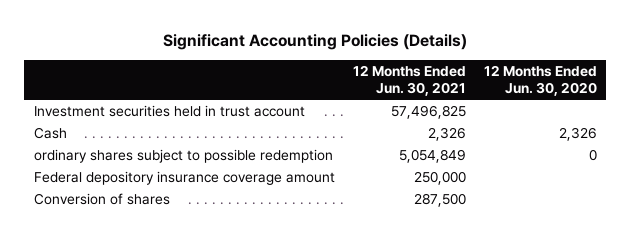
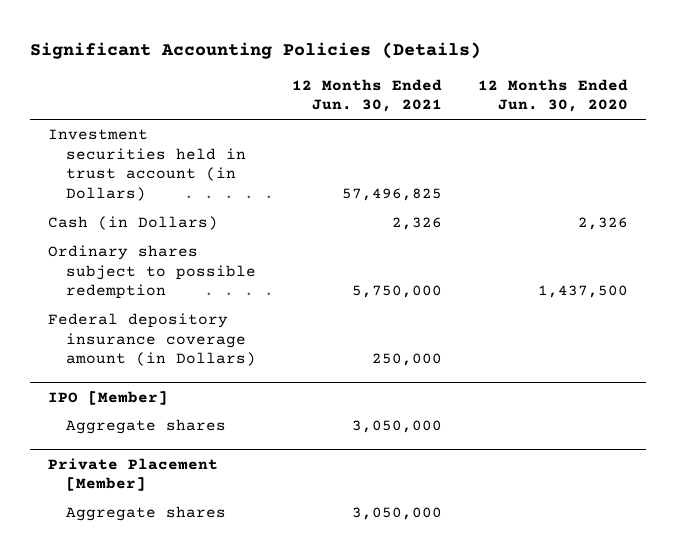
[33,192,170,205] Conversion of shares -> none
[33,104,305,117] Investment securities held in trust account -> [48,128,247,201] Investment securities held in trust account (in Dollars)
[33,126,67,139] Cash -> [48,215,219,230] Cash (in Dollars)
[33,148,333,163] ordinary shares subject to possible redemption -> [48,244,257,300] Ordinary shares subject to possible redemption
[398,148,466,163] 5,054,849 -> [351,285,442,299] 5,750,000
[588,148,597,161] 0 -> [537,285,628,299] 1,437,500
[33,170,335,185] Federal depository insurance coverage amount -> [48,312,257,367] Federal depository insurance coverage amount (in Dollars)
none -> [48,390,169,405] IPO [Member]
none -> [66,418,227,434] Aggregate shares
none -> [48,457,219,492] Private Placement [Member]
none -> [66,505,227,521] Aggregate shares

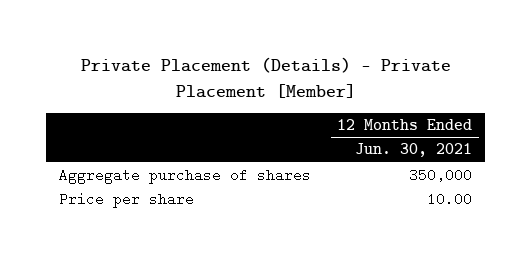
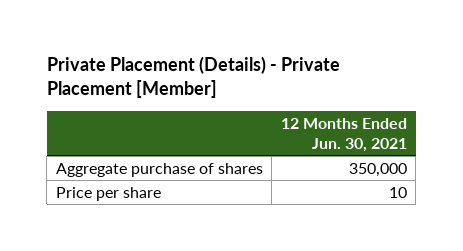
[427,192,473,207] 10.00 -> [388,186,407,198] 10

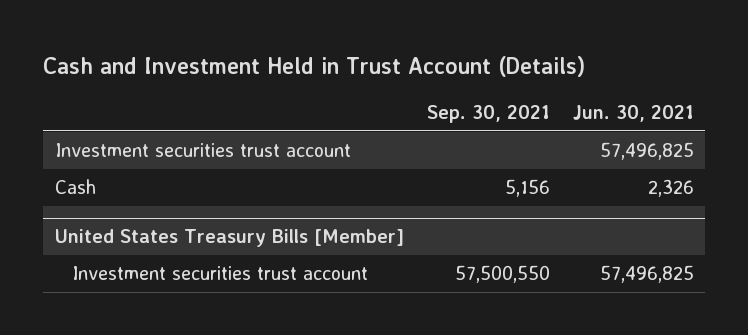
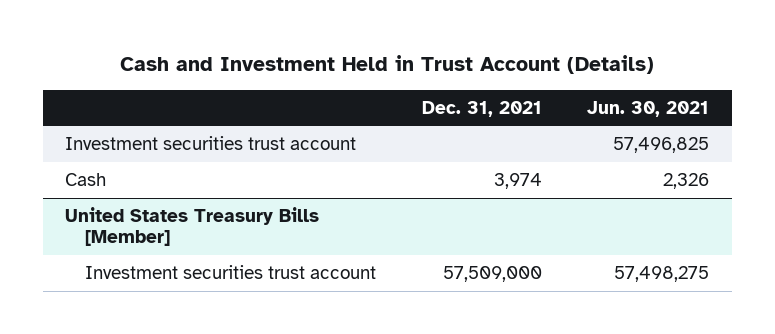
[426,105,550,124] Sep. 30, 2021 -> none
none -> [421,100,542,117] Dec. 31, 2021
[599,265,694,284] 57,496,825 -> [614,266,710,283] 57,498,275

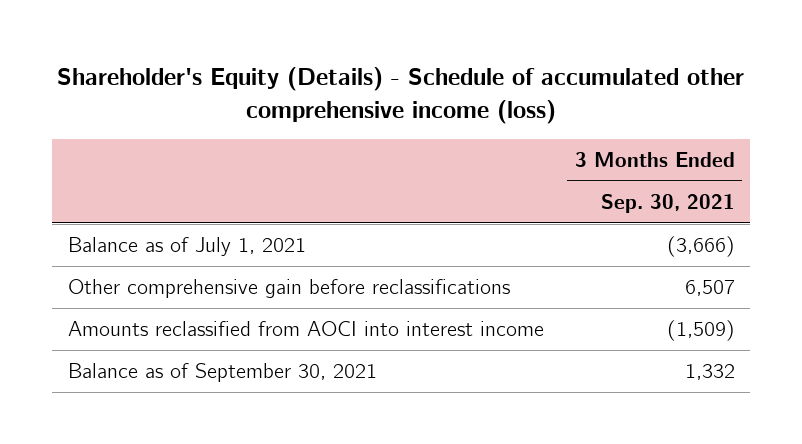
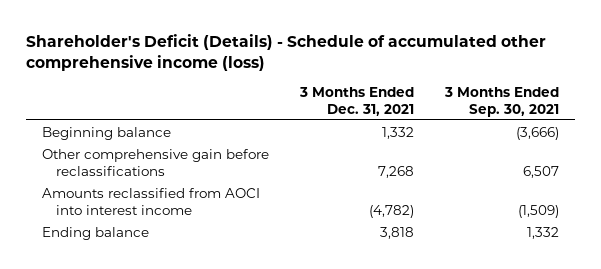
[57,66,745,124] Shareholder's Equity (Details) - Schedule of accumulated other comprehensive income (loss) -> [25,33,546,71] Shareholder's Deficit (Details) - Schedule of accumulated other comprehensive income (loss)
none -> [298,86,414,116] 3 Months Ended Dec. 31, 2021
[67,237,306,257] Balance as of July 1, 2021 -> [41,126,171,140] Beginning balance
[67,363,377,383] Balance as of September 30, 2021 -> [41,226,149,240] Ending balance

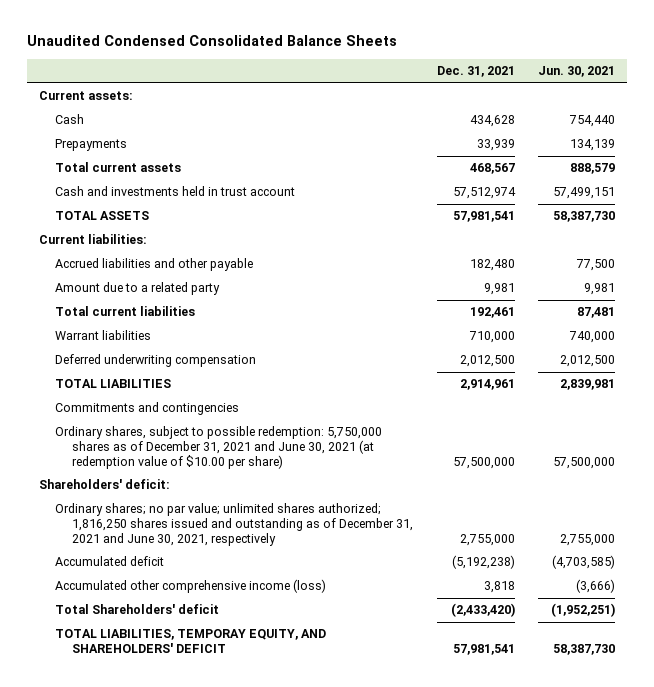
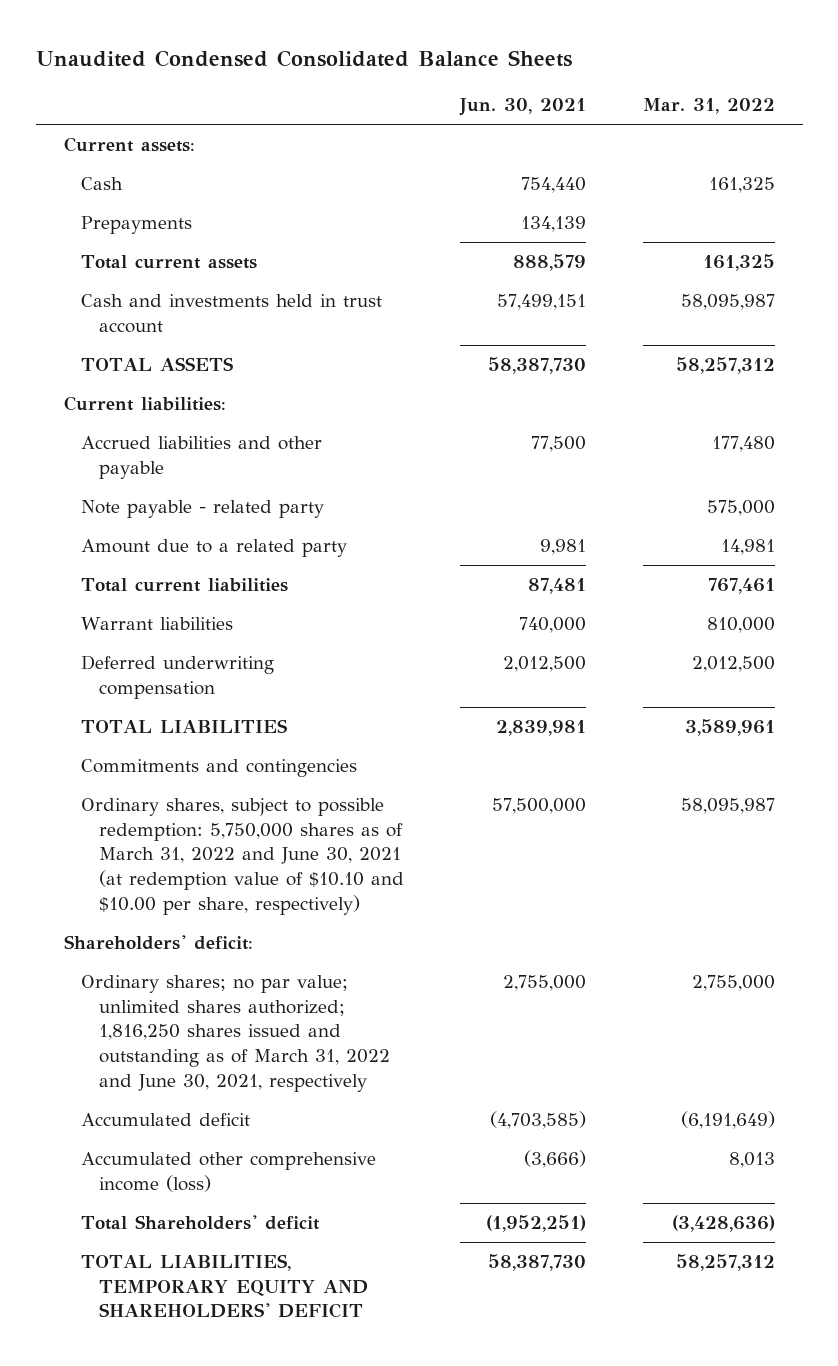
[436,66,515,78] Dec. 31, 2021 -> none
none -> [642,98,775,115] Mar. 31, 2022
none -> [81,500,325,519] Note payable - related party
[55,426,383,469] Ordinary shares, subject to possible redemption: 5,750,000 shares as of December 31, 2021 and June 30, 2021 (at redemption value of $10.00 per share) -> [81,798,405,915] Ordinary shares, subject to possible redemption: 5,750,000 shares as of March 31, 2022 and June 30, 2021 (at redemption value of $10.10 and $10.00 per share, respectively)
[55,503,413,546] Ordinary shares; no par value; unlimited shares authorized; 1,816,250 shares issued and outstanding as of December 31, 2021 and June 30, 2021, respectively -> [81,975,391,1092] Ordinary shares; no par value; unlimited shares authorized; 1,816,250 shares issued and outstanding as of March 31, 2022 and June 30, 2021, respectively
[55,629,327,654] TOTAL LIABILITIES, TEMPORAY EQUITY, AND SHAREHOLDERS' DEFICIT -> [81,1254,369,1319] TOTAL LIABILITIES, TEMPORARY EQUITY AND SHAREHOLDERS' DEFICIT

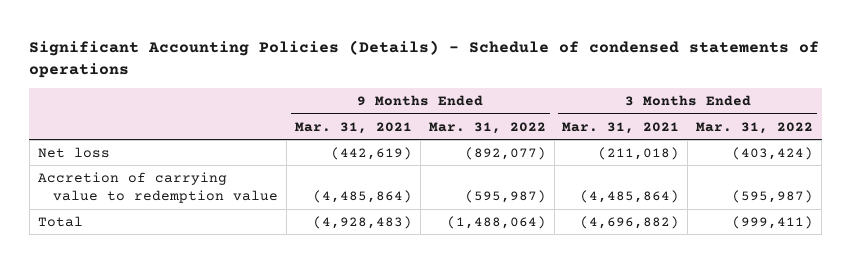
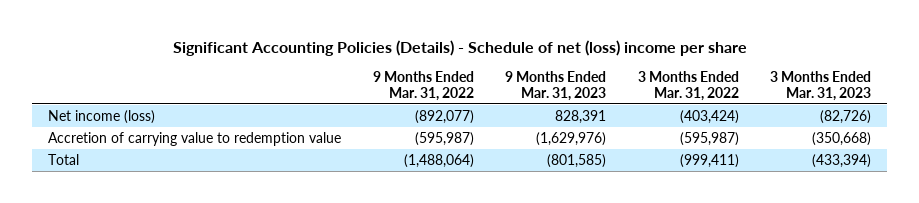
[29,39,820,78] Significant Accounting Policies (Details) - Schedule of condensed statements of operations -> [172,40,747,57] Significant Accounting Policies (Details) - Schedule of net (loss) income per share
[295,121,413,134] Mar. 31, 2021 -> none
[562,121,680,134] Mar. 31, 2021 -> none
none -> [505,71,607,101] 9 Months Ended Mar. 31, 2023
none -> [770,71,872,101] 3 Months Ended Mar. 31, 2023
[37,146,110,158] Net loss -> [48,109,156,124] Net income (loss)

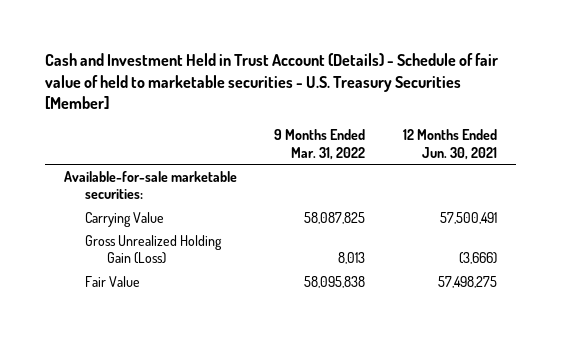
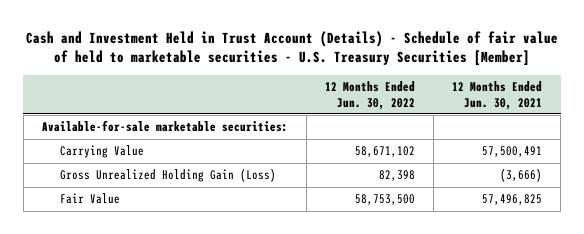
[274,128,366,160] 9 Months Ended Mar. 31, 2022 -> none
none -> [325,81,416,110] 12 Months Ended Jun. 30, 2022
[438,275,498,288] 57,498,275 -> [482,194,543,206] 57,496,825

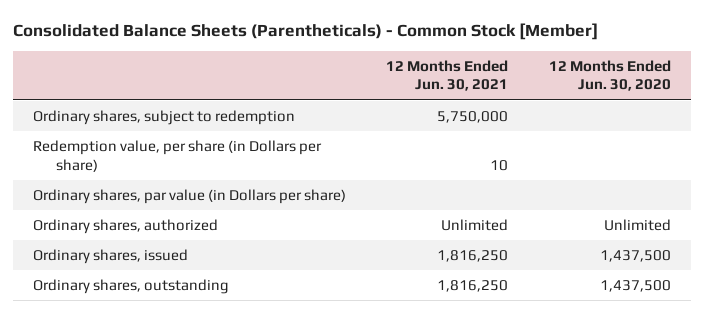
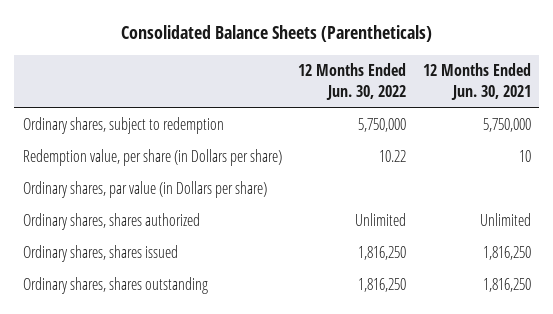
[12,22,598,40] Consolidated Balance Sheets (Parentheticals) - Common Stock [Member] -> [120,24,432,42] Consolidated Balance Sheets (Parentheticals)
[548,59,671,92] 12 Months Ended Jun. 30, 2020 -> none
none -> [298,63,407,100] 12 Months Ended Jun. 30, 2022
[32,218,218,234] Ordinary shares, authorized -> [22,212,200,230] Ordinary shares, shares authorized
[32,248,188,264] Ordinary shares, issued -> [22,244,178,262] Ordinary shares, shares issued
[32,278,229,294] Ordinary shares, outstanding -> [22,276,208,294] Ordinary shares, shares outstanding

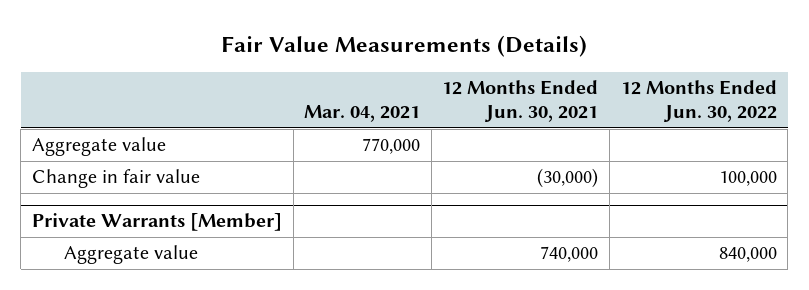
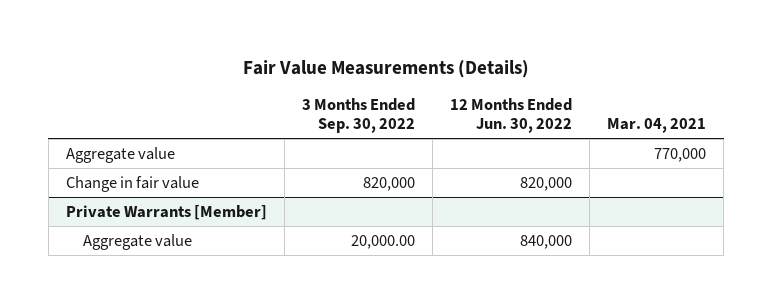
[442,80,599,123] 12 Months Ended Jun. 30, 2021 -> none
none -> [301,97,415,134] 3 Months Ended Sep. 30, 2022
[718,171,777,187] 100,000 -> [520,176,573,191] 820,000

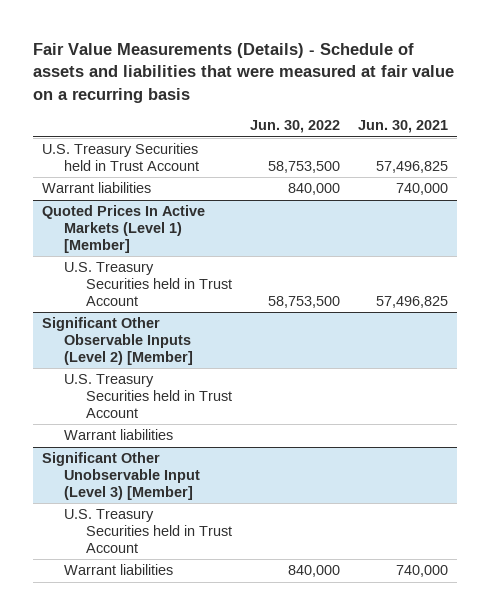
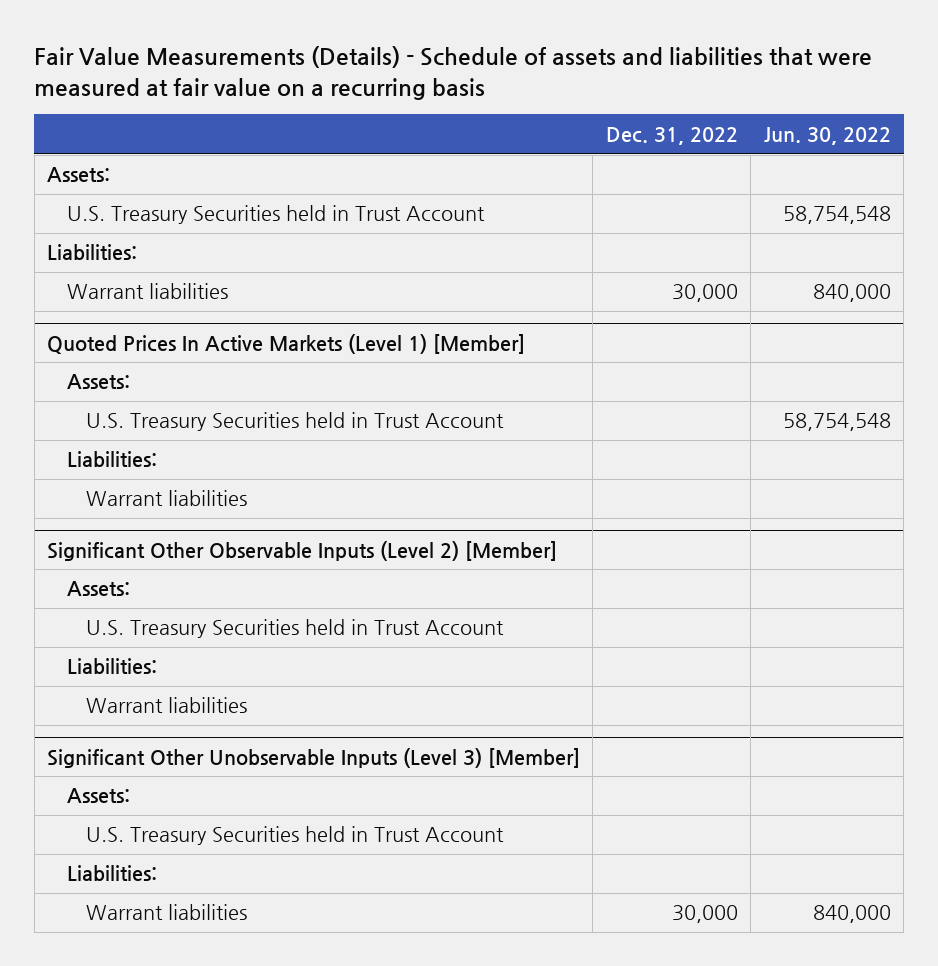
[358,120,449,134] Jun. 30, 2021 -> none
none -> [605,126,738,145] Dec. 31, 2022
none -> [46,167,110,183] Assets:
[268,160,341,173] 58,753,500 -> [782,206,891,225] 58,754,548
none -> [46,244,137,261] Liabilities:
none -> [66,374,130,390] Assets:
[268,295,341,308] 58,753,500 -> [782,413,891,432] 58,754,548
none -> [66,451,157,468] Liabilities:
none -> [86,490,248,507] Warrant liabilities
none -> [66,581,130,597] Assets:
none -> [66,658,157,675] Liabilities:
[41,452,201,500] Significant Other Unobservable Input (Level 3) [Member] -> [46,747,580,768] Significant Other Unobservable Inputs (Level 3) [Member]
none -> [66,788,130,804] Assets:
none -> [66,865,157,882] Liabilities:

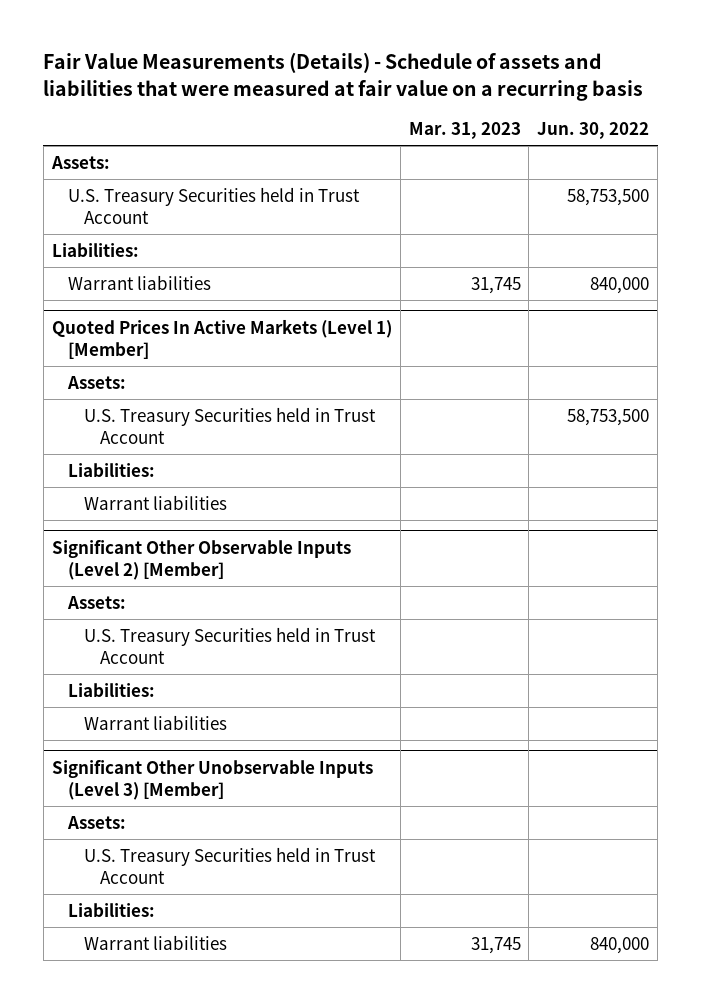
[605,126,738,145] Dec. 31, 2022 -> none
none -> [408,122,521,140] Mar. 31, 2023
[782,206,891,225] 58,754,548 -> [567,188,650,206] 58,753,500
[782,413,891,432] 58,754,548 -> [567,408,650,426] 58,753,500

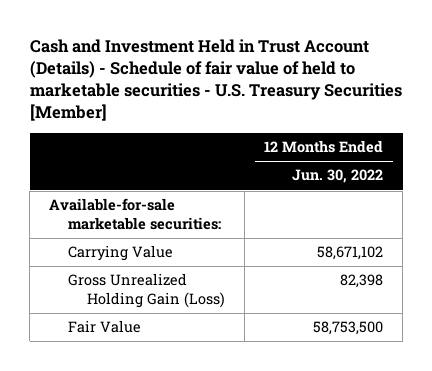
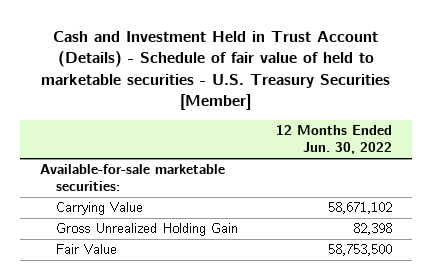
[68,273,226,308] Gross Unrealized Holding Gain (Loss) -> [55,223,238,237] Gross Unrealized Holding Gain

